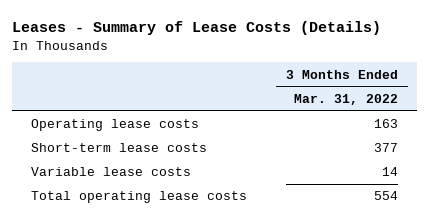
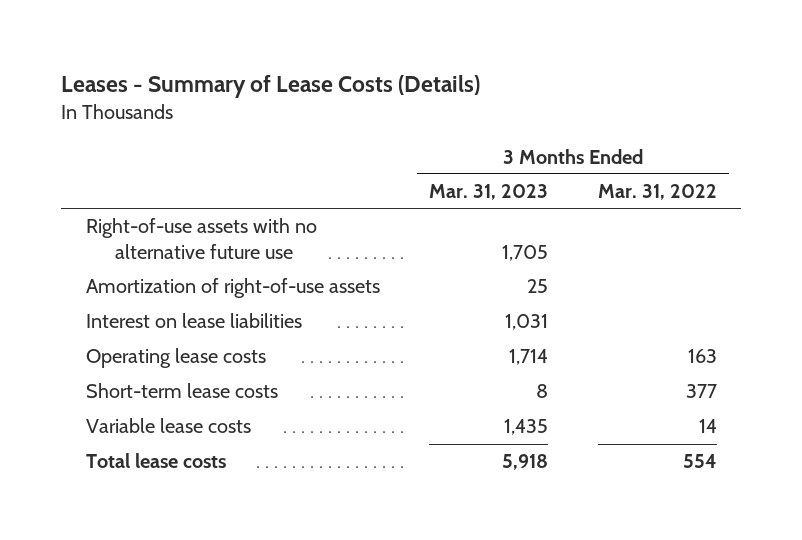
none -> [429,184,549,201] Mar. 31, 2023
none -> [85,218,317,259] Right-of-use assets with no alternative future use
none -> [85,278,380,299] Amortization of right-of-use assets
none -> [85,313,302,329] Interest on lease liabilities
[31,191,248,204] Total operating lease costs -> [85,453,226,469] Total lease costs

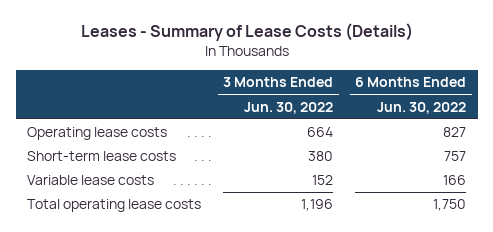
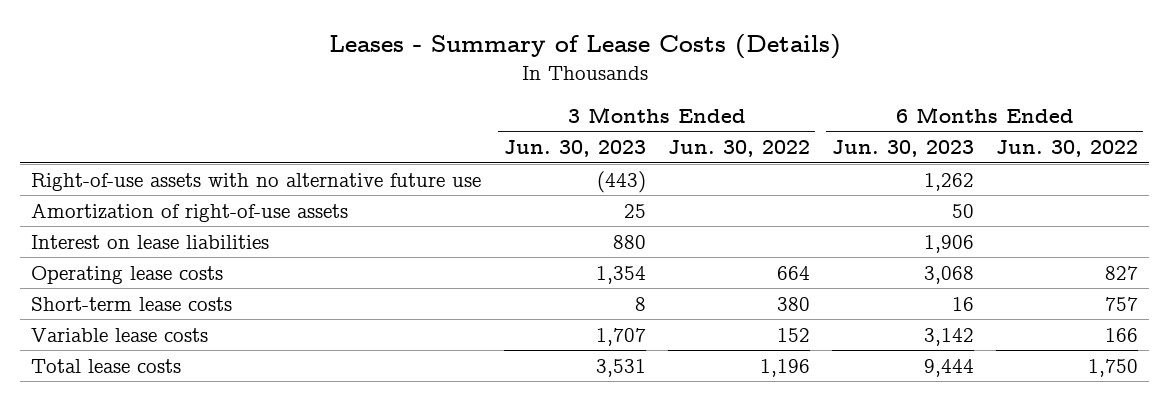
none -> [503,140,646,158] Jun. 30, 2023
none -> [831,140,974,158] Jun. 30, 2023
none -> [31,172,482,191] Right-of-use assets with no alternative future use
none -> [31,202,349,222] Amortization of right-of-use assets
none -> [31,234,270,249] Interest on lease liabilities
[26,199,201,213] Total operating lease costs -> [31,358,182,373] Total lease costs

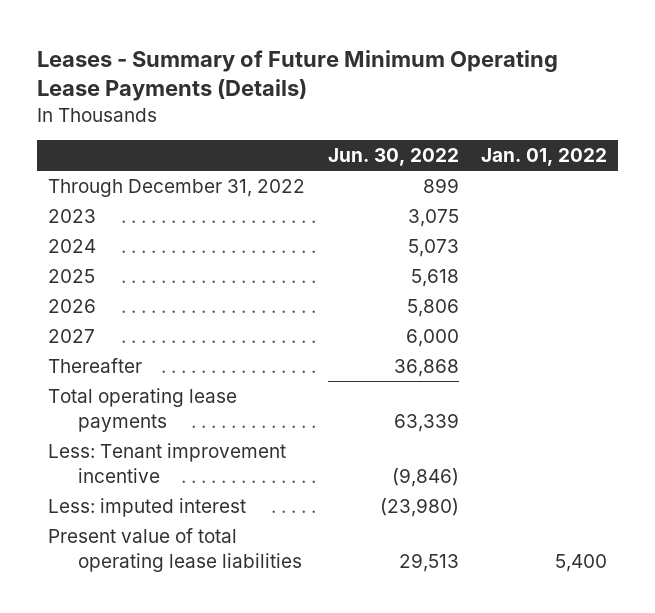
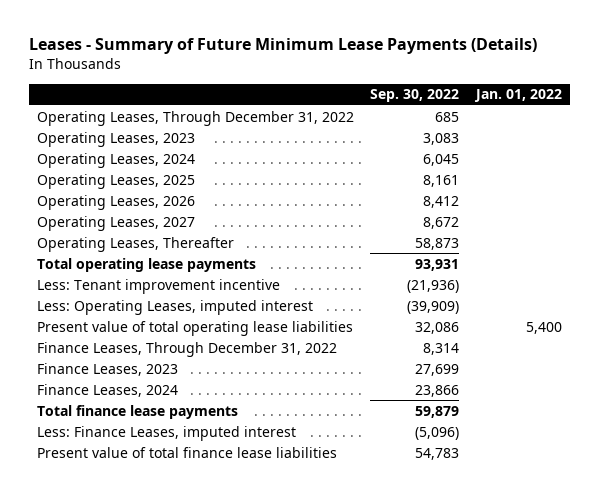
[37,49,559,101] Leases - Summary of Future Minimum Operating Lease Payments (Details) -> [28,38,537,55] Leases - Summary of Future Minimum Lease Payments (Details)
[327,148,459,167] Jun. 30, 2022 -> none
none -> [370,89,460,103] Sep. 30, 2022
[48,178,306,197] Through December 31, 2022 -> [36,110,354,126] Operating Leases, Through December 31, 2022
[48,208,97,223] 2023 -> [36,131,195,147] Operating Leases, 2023
[48,238,97,253] 2024 -> [36,152,195,168] Operating Leases, 2024
[48,268,96,283] 2025 -> [36,173,195,189] Operating Leases, 2025
[48,298,97,313] 2026 -> [36,194,195,210] Operating Leases, 2026
[48,328,96,343] 2027 -> [36,215,195,231] Operating Leases, 2027
[48,357,143,373] Thereafter -> [36,236,234,252] Operating Leases, Thereafter
[48,497,247,517] Less: imputed interest -> [36,299,313,315] Less: Operating Leases, imputed interest
none -> [36,341,337,357] Finance Leases, Through December 31, 2022
none -> [36,362,178,376] Finance Leases, 2023
none -> [36,383,178,397] Finance Leases, 2024
none -> [36,404,238,419] Total finance lease payments
none -> [36,425,296,441] Less: Finance Leases, imputed interest
none -> [36,446,337,458] Present value of total finance lease liabilities

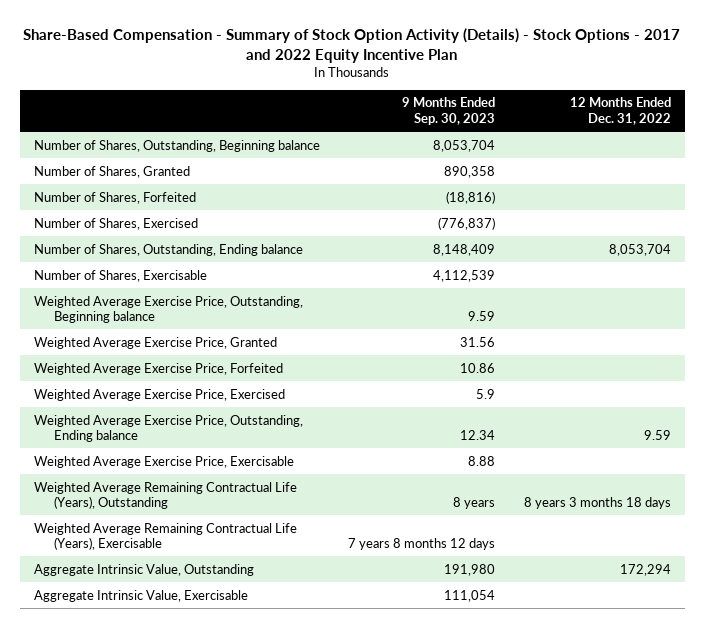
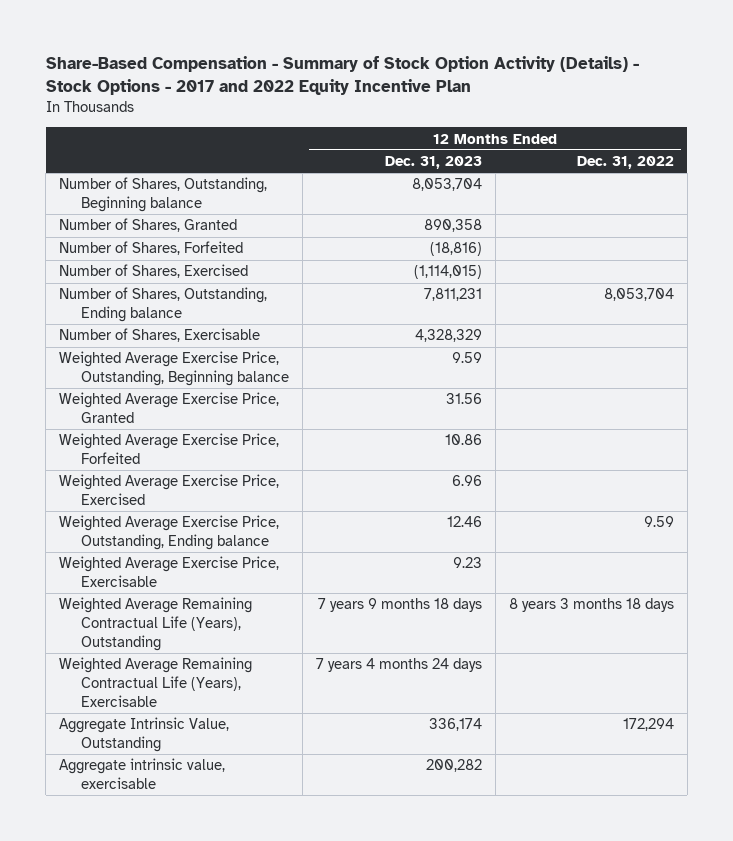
[402,97,496,126] 9 Months Ended Sep. 30, 2023 -> none
none -> [384,156,482,170] Dec. 31, 2023
[33,589,248,602] Aggregate Intrinsic Value, Exercisable -> [59,758,226,790] Aggregate intrinsic value, exercisable

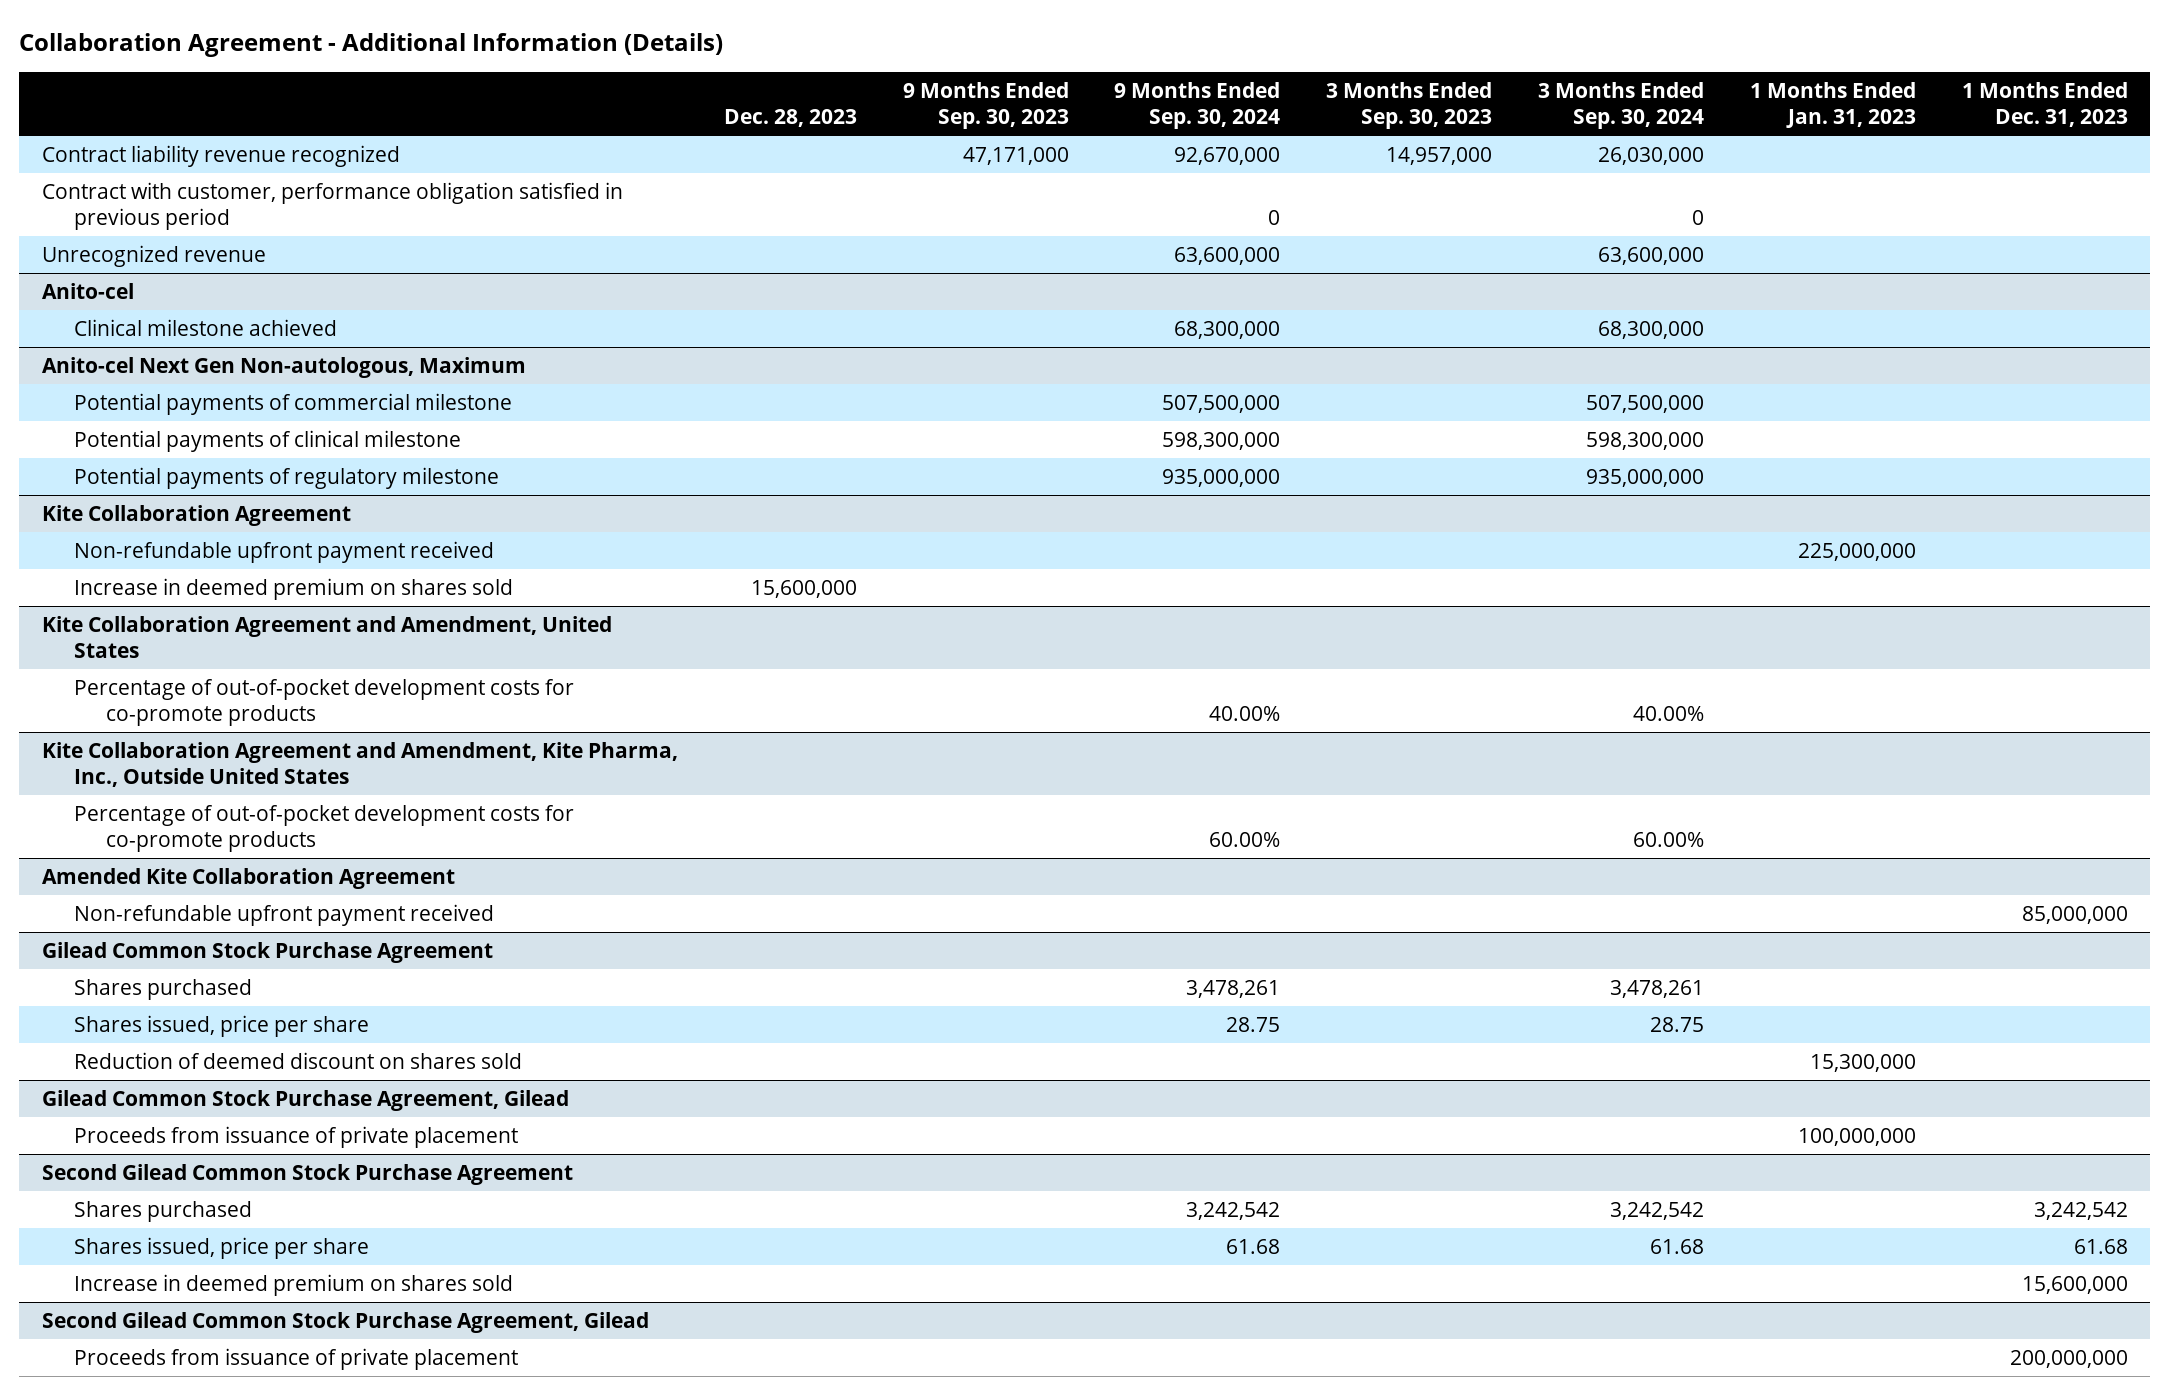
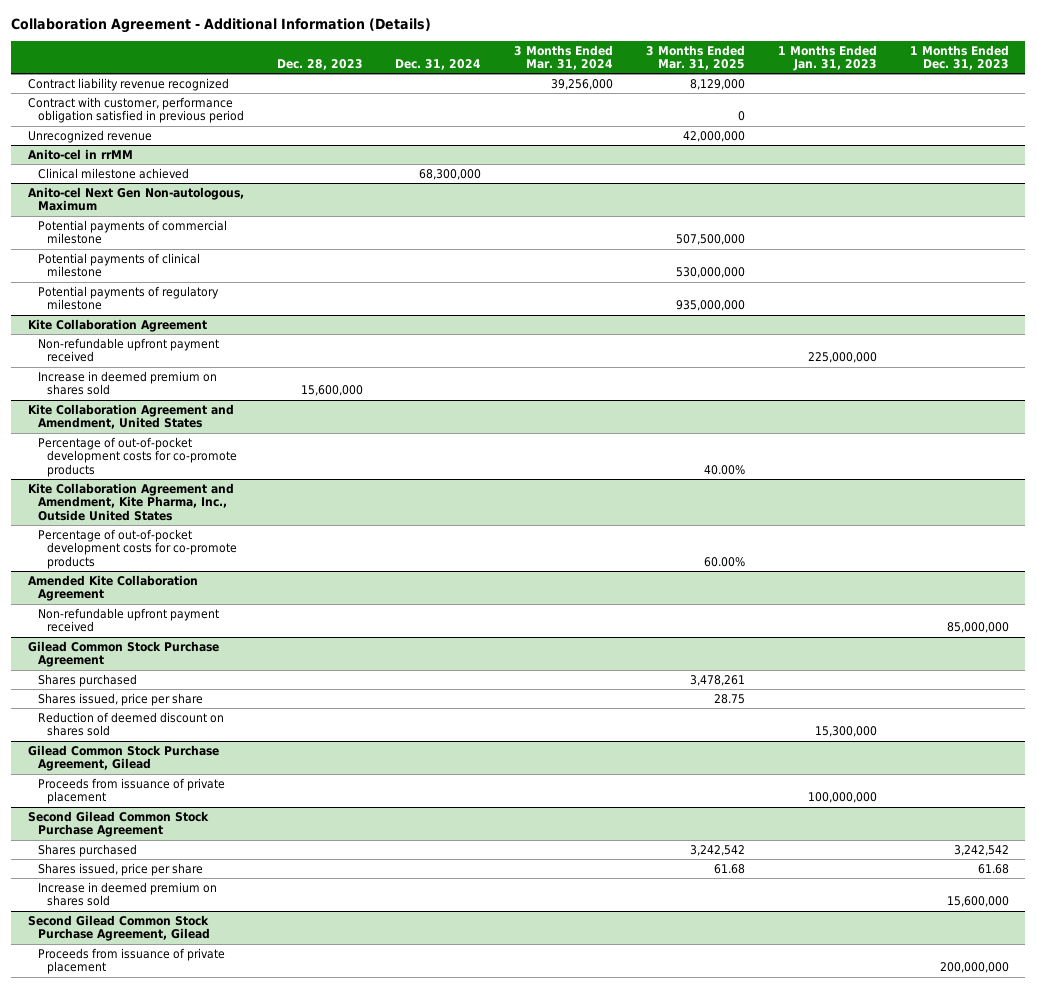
[902,81,1069,130] 9 Months Ended Sep. 30, 2023 -> none
[1114,81,1281,130] 9 Months Ended Sep. 30, 2024 -> none
[1326,81,1493,130] 3 Months Ended Sep. 30, 2023 -> none
[1537,81,1704,130] 3 Months Ended Sep. 30, 2024 -> none
none -> [395,58,482,70] Dec. 31, 2024
none -> [514,44,614,70] 3 Months Ended Mar. 31, 2024
none -> [646,44,746,70] 3 Months Ended Mar. 31, 2025
[42,282,135,299] Anito-cel -> [27,148,133,160] Anito-cel in rrMM

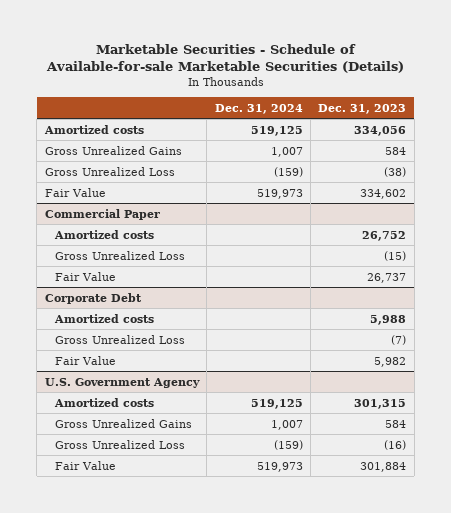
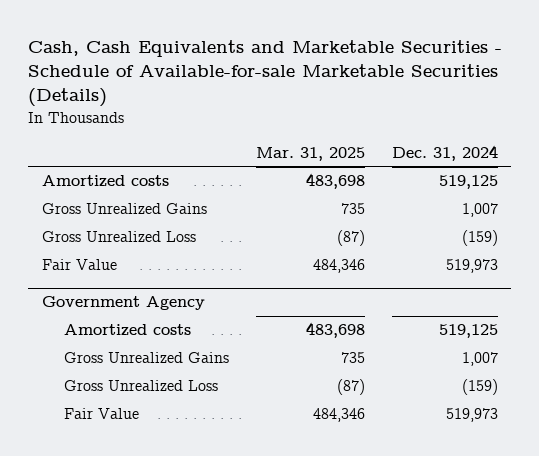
[45,43,404,74] Marketable Securities - Schedule of Available-for-sale Marketable Securities (Details) -> [28,39,503,108] Cash, Cash Equivalents and Marketable Securities - Schedule of Available-for-sale Marketable Securities (Details)
[318,103,407,114] Dec. 31, 2023 -> none
none -> [255,146,365,161] Mar. 31, 2025
[44,208,160,220] Commercial Paper -> none
[54,229,155,239] Amortized costs -> none
[55,250,186,260] Gross Unrealized Loss -> none
[55,271,117,281] Fair Value -> none
[44,292,142,304] Corporate Debt -> none
[54,313,155,323] Amortized costs -> none
[55,334,186,344] Gross Unrealized Loss -> none
[55,355,117,365] Fair Value -> none
[44,377,200,388] U.S. Government Agency -> [41,296,205,311] Government Agency

